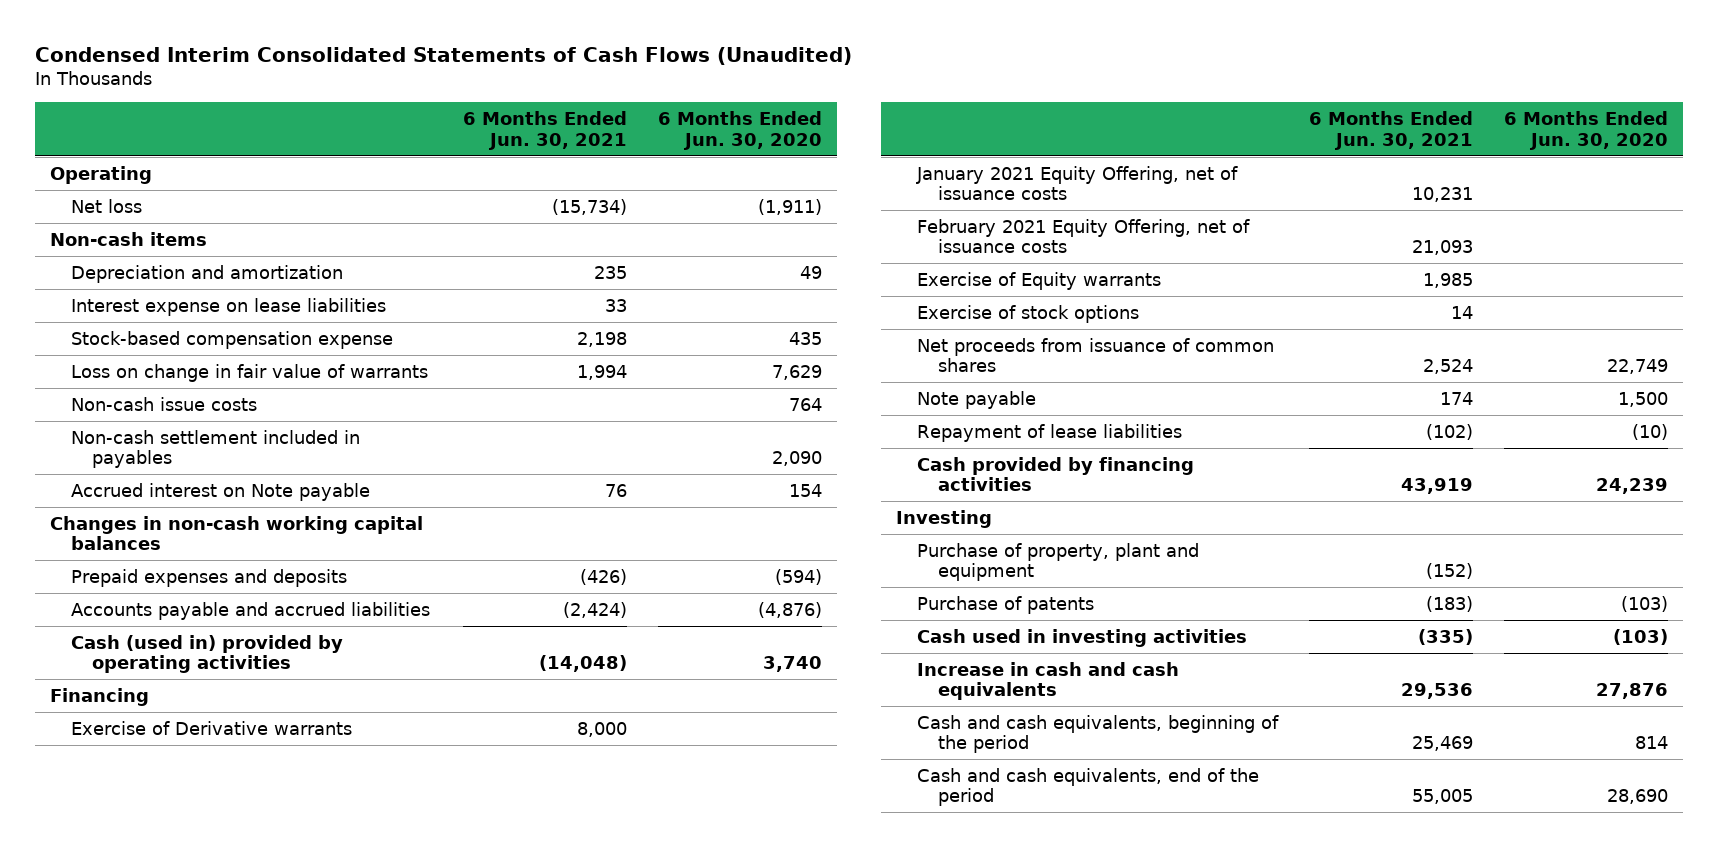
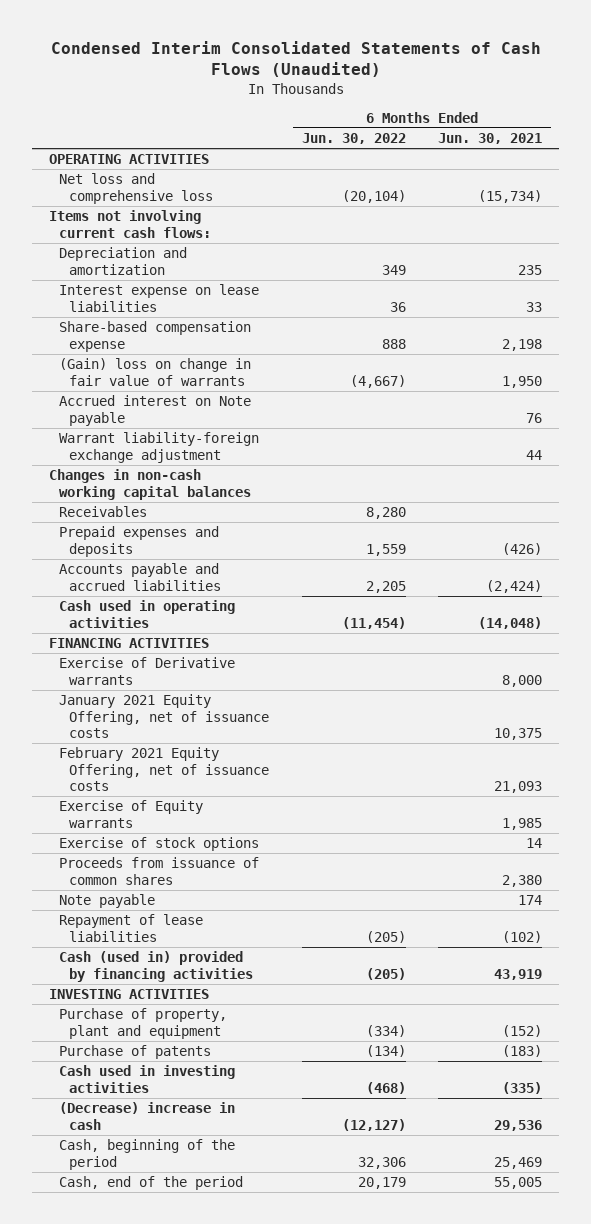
[658,111,823,150] 6 Months Ended Jun. 30, 2020 -> none
none -> [301,133,406,145] Jun. 30, 2022
[50,165,153,184] Operating -> [48,154,209,165] OPERATING ACTIVITIES
[71,198,143,213] Net loss -> [58,173,213,204] Net loss and comprehensive loss
[50,231,208,246] Non-cash items -> [48,210,211,238] Items not involving current cash flows:
[71,396,258,411] Non-cash issue costs -> none
[71,429,361,469] Non-cash settlement included in payables -> none
[71,330,394,349] Stock-based compensation expense -> [58,321,251,352] Share-based compensation expense
[71,363,429,382] Loss on change in fair value of warrants -> [58,358,251,386] (Gain) loss on change in fair value of warrants
[577,364,628,380] 1,994 -> [502,375,543,388] 1,950
none -> [58,432,259,463] Warrant liability-foreign exchange adjustment
none -> [58,506,147,518] Receivables
[71,634,344,674] Cash (used in) provided by operating activities -> [58,600,235,628] Cash used in operating activities
[50,687,150,706] Financing -> [48,638,209,649] FINANCING ACTIVITIES
[1411,187,1473,203] 10,231 -> [494,727,543,740] 10,375
[917,337,1275,373] Net proceeds from issuance of common shares -> [58,857,259,885] Proceeds from issuance of common shares
[1422,359,1473,375] 2,524 -> [502,874,543,887] 2,380
[917,456,1195,492] Cash provided by financing activities -> [58,951,253,982] Cash (used in) provided by financing activities
[896,509,993,528] Investing -> [48,989,209,1000] INVESTING ACTIVITIES
[917,661,1180,701] Increase in cash and cash equivalents -> [58,1102,235,1130] (Decrease) increase in cash
[917,714,1280,754] Cash and cash equivalents, beginning of the period -> [58,1139,235,1170] Cash, beginning of the period
[917,767,1260,807] Cash and cash equivalents, end of the period -> [58,1176,243,1191] Cash, end of the period

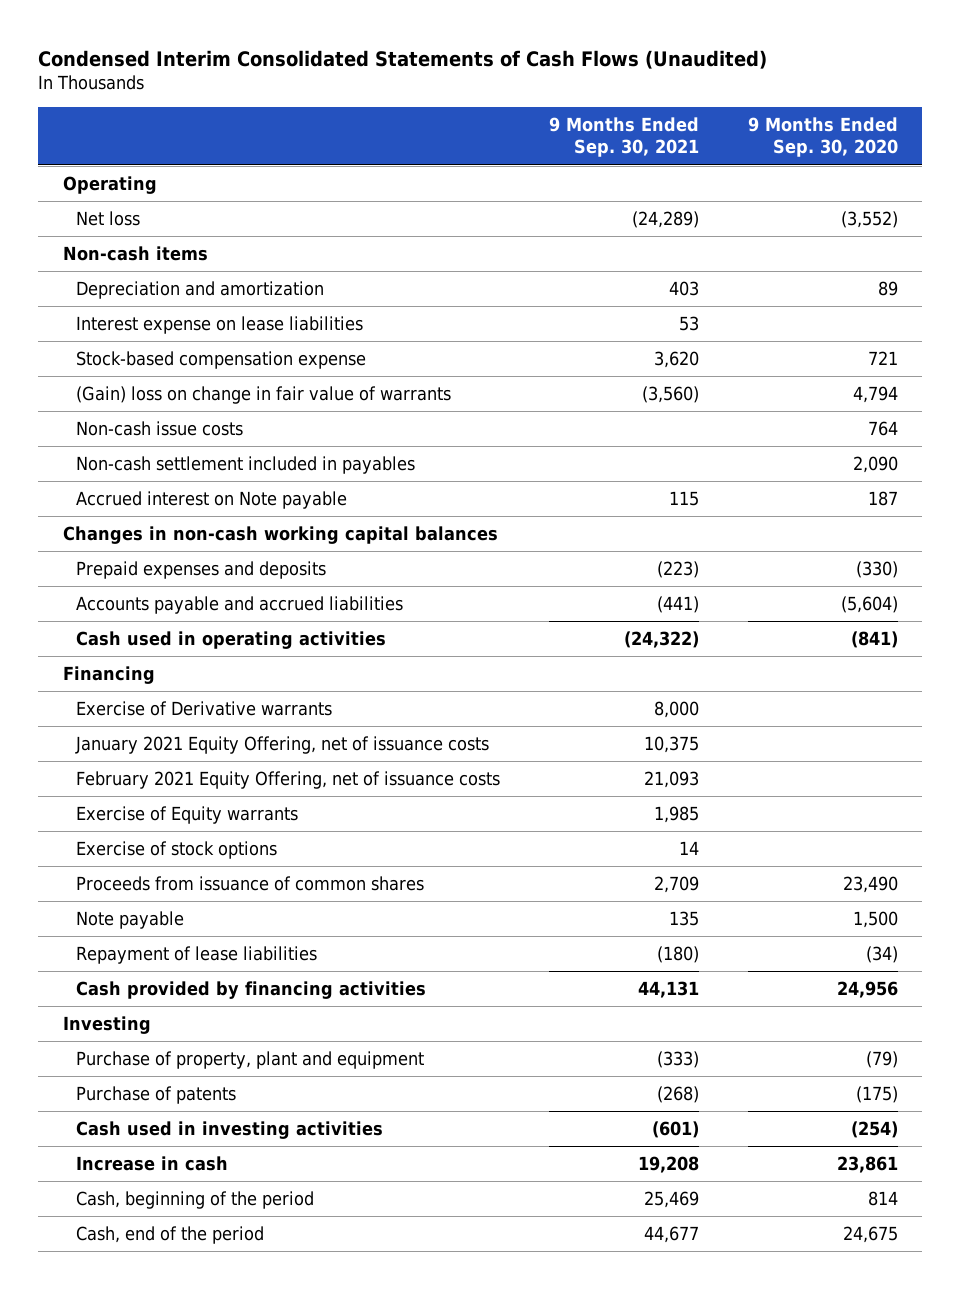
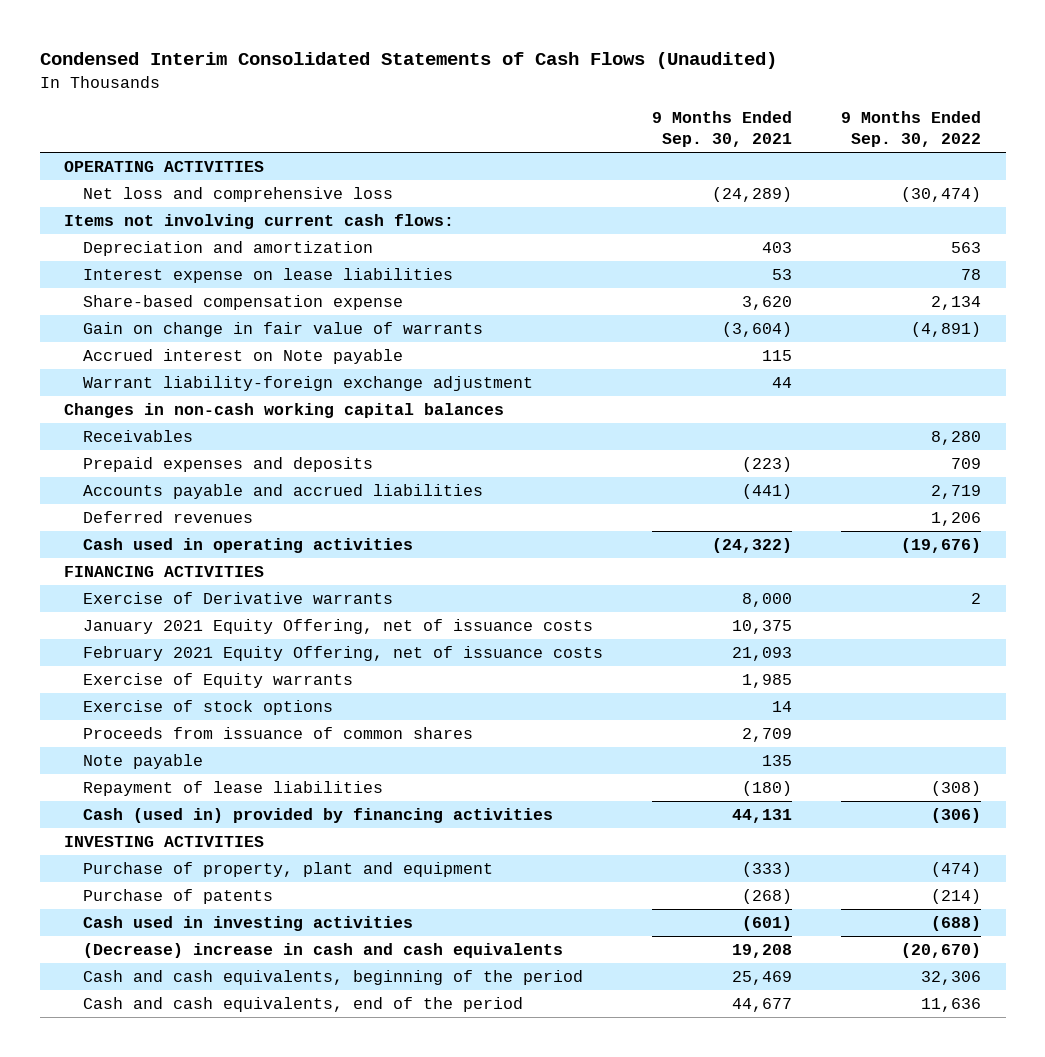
[747,116,898,158] 9 Months Ended Sep. 30, 2020 -> none
none -> [841,111,982,148] 9 Months Ended Sep. 30, 2022
[62,176,157,195] Operating -> [64,161,265,173] OPERATING ACTIVITIES
[75,211,140,227] Net loss -> [82,187,393,203] Net loss and comprehensive loss
[62,246,208,262] Non-cash items -> [64,214,455,230] Items not involving current cash flows:
[75,421,243,437] Non-cash issue costs -> none
[75,456,415,475] Non-cash settlement included in payables -> none
[75,351,366,370] Stock-based compensation expense -> [82,295,403,311] Share-based compensation expense
[75,386,451,405] (Gain) loss on change in fair value of warrants -> [82,322,483,338] Gain on change in fair value of warrants
[641,386,699,404] (3,560) -> [721,322,792,338] (3,604)
none -> [82,376,533,392] Warrant liability-foreign exchange adjustment
none -> [82,430,193,443] Receivables
none -> [82,511,253,524] Deferred revenues
[62,666,155,685] Financing -> [64,566,265,578] FINANCING ACTIVITIES
[75,981,426,1000] Cash provided by financing activities -> [82,808,553,824] Cash (used in) provided by financing activities
[62,1016,151,1035] Investing -> [64,836,265,848] INVESTING ACTIVITIES
[75,1156,228,1172] Increase in cash -> [82,943,563,959] (Decrease) increase in cash and cash equivalents
[75,1191,314,1210] Cash, beginning of the period -> [82,970,583,986] Cash and cash equivalents, beginning of the period
[75,1226,264,1245] Cash, end of the period -> [82,997,523,1013] Cash and cash equivalents, end of the period

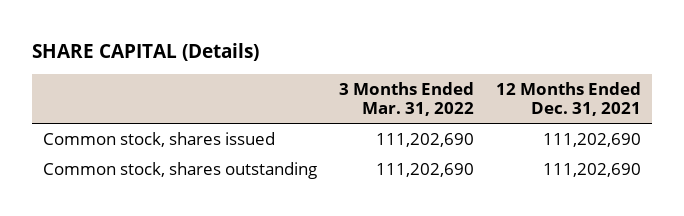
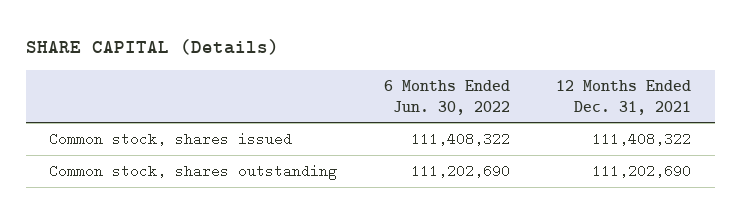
[338,81,474,117] 3 Months Ended Mar. 31, 2022 -> none
none -> [383,80,510,115] 6 Months Ended Jun. 30, 2022
[542,132,641,147] 111,202,690 -> [592,132,692,147] 111,408,322

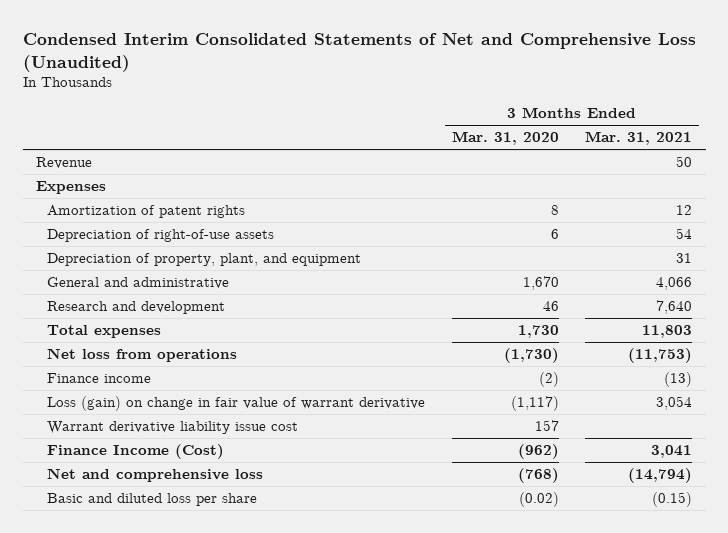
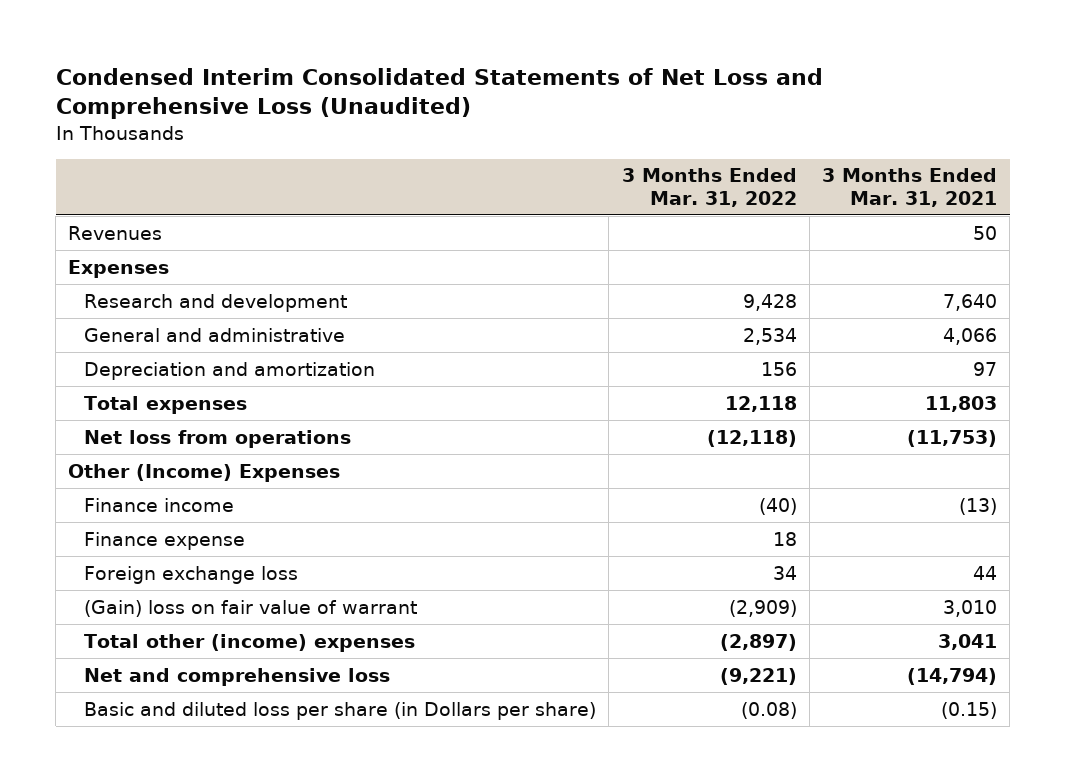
[22,33,696,72] Condensed Interim Consolidated Statements of Net and Comprehensive Loss (Unaudited) -> [55,67,823,120] Condensed Interim Consolidated Statements of Net Loss and Comprehensive Loss (Unaudited)
[451,131,559,146] Mar. 31, 2020 -> none
none -> [621,168,797,207] 3 Months Ended Mar. 31, 2022
[36,156,93,169] Revenue -> [68,225,163,240] Revenues
[46,204,245,218] Amortization of patent rights -> none
[46,228,274,242] Depreciation of right-of-use assets -> none
[46,252,361,266] Depreciation of property, plant, and equipment -> none
[46,276,229,289] General and administrative -> [84,327,346,342] General and administrative
none -> [84,361,376,380] Depreciation and amortization
none -> [68,463,341,482] Other (Income) Expenses
[46,420,298,434] Warrant derivative liability issue cost -> none
none -> [84,531,246,550] Finance expense
none -> [84,565,299,584] Foreign exchange loss
[46,395,425,411] Loss (gain) on change in fair value of warrant derivative -> [84,599,418,617] (Gain) loss on fair value of warrant
[656,395,693,410] 3,054 -> [942,599,997,617] 3,010
[46,443,224,459] Finance Income (Cost) -> [84,633,416,652] Total other (income) expenses
[46,492,257,506] Basic and diluted loss per share -> [84,701,597,720] Basic and diluted loss per share (in Dollars per share)

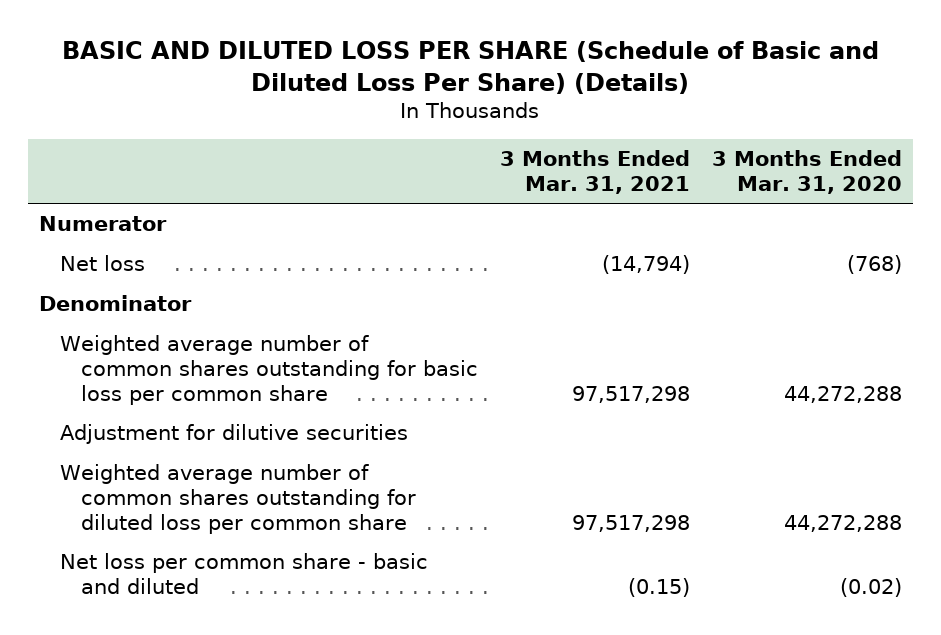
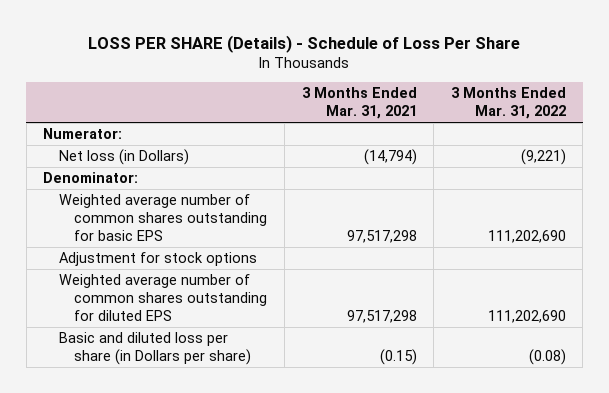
[62,41,880,94] BASIC AND DILUTED LOSS PER SHARE (Schedule of Basic and Diluted Loss Per Share) (Details) -> [88,34,521,53] LOSS PER SHARE (Details) - Schedule of Loss Per Share
[712,149,903,194] 3 Months Ended Mar. 31, 2020 -> none
none -> [450,87,566,120] 3 Months Ended Mar. 31, 2022
[38,216,167,232] Numerator -> [43,127,123,139] Numerator:
[59,255,145,272] Net loss -> [58,148,189,165] Net loss (in Dollars)
[38,295,192,312] Denominator -> [43,171,139,183] Denominator:
[59,335,479,405] Weighted average number of common shares outstanding for basic loss per common share -> [58,193,268,241] Weighted average number of common shares outstanding for basic EPS
[59,424,408,445] Adjustment for dilutive securities -> [58,251,257,266] Adjustment for stock options
[59,464,417,534] Weighted average number of common shares outstanding for diluted loss per common share -> [58,273,268,321] Weighted average number of common shares outstanding for diluted EPS
[59,553,428,595] Net loss per common share - basic and diluted -> [58,331,252,365] Basic and diluted loss per share (in Dollars per share)

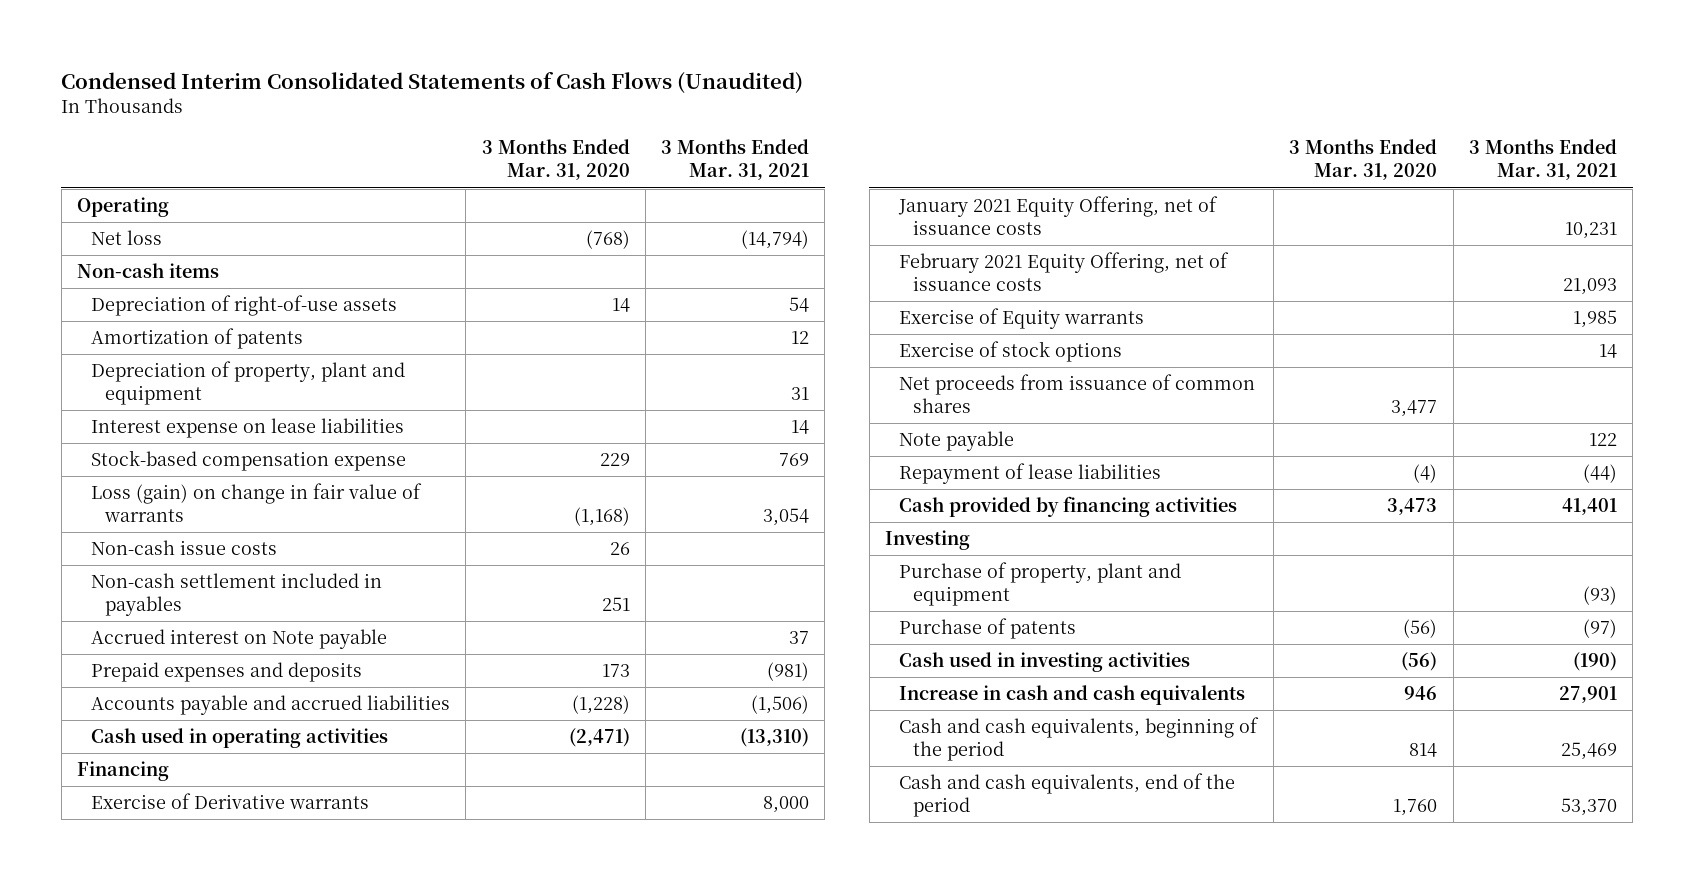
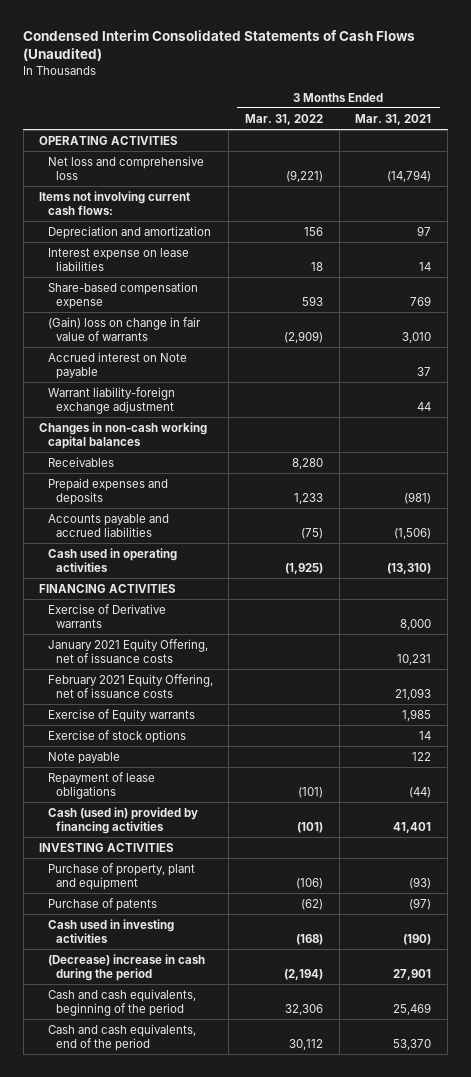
[481,139,630,181] 3 Months Ended Mar. 31, 2020 -> none
none -> [245,113,324,125] Mar. 31, 2022
[91,295,398,317] Depreciation of right-of-use assets -> none
[91,328,304,350] Amortization of patents -> none
[91,361,406,406] Depreciation of property, plant and equipment -> none
[77,197,170,218] Operating -> [39,135,179,145] OPERATING ACTIVITIES
[91,230,163,246] Net loss -> [47,155,204,180] Net loss and comprehensive loss
[77,263,220,279] Non-cash items -> [39,190,191,215] Items not involving current cash flows:
none -> [47,225,211,239] Depreciation and amortization
[91,540,278,556] Non-cash issue costs -> none
[91,573,383,617] Non-cash settlement included in payables -> none
[91,450,407,472] Stock-based compensation expense -> [47,281,198,309] Share-based compensation expense
[91,483,423,523] Loss (gain) on change in fair value of warrants -> [47,316,201,341] (Gain) loss on change in fair value of warrants
[762,508,809,527] 3,054 -> [402,331,432,343] 3,010
none -> [47,386,175,414] Warrant liability-foreign exchange adjustment
none -> [39,421,208,449] Changes in non-cash working capital balances
none -> [47,456,114,467] Receivables
[77,761,170,782] Financing -> [39,583,177,593] FINANCING ACTIVITIES
[899,374,1256,414] Net proceeds from issuance of common shares -> none
[899,463,1162,485] Repayment of lease liabilities -> [47,771,155,799] Repayment of lease obligations
[899,496,1238,518] Cash provided by financing activities -> [47,806,198,834] Cash (used in) provided by financing activities
[885,530,971,551] Investing -> [39,842,175,852] INVESTING ACTIVITIES
[899,685,1246,706] Increase in cash and cash equivalents -> [47,953,205,981] (Decrease) increase in cash during the period

